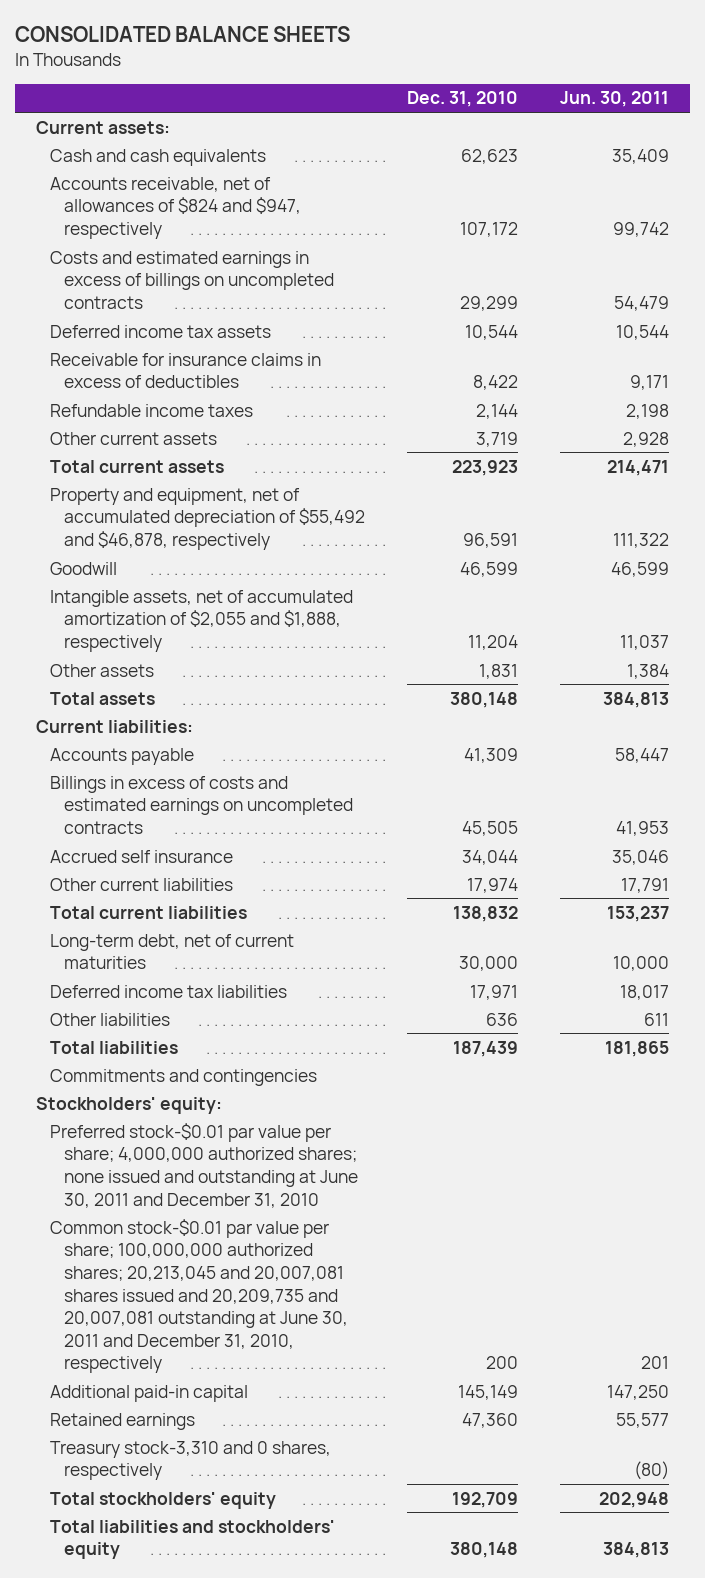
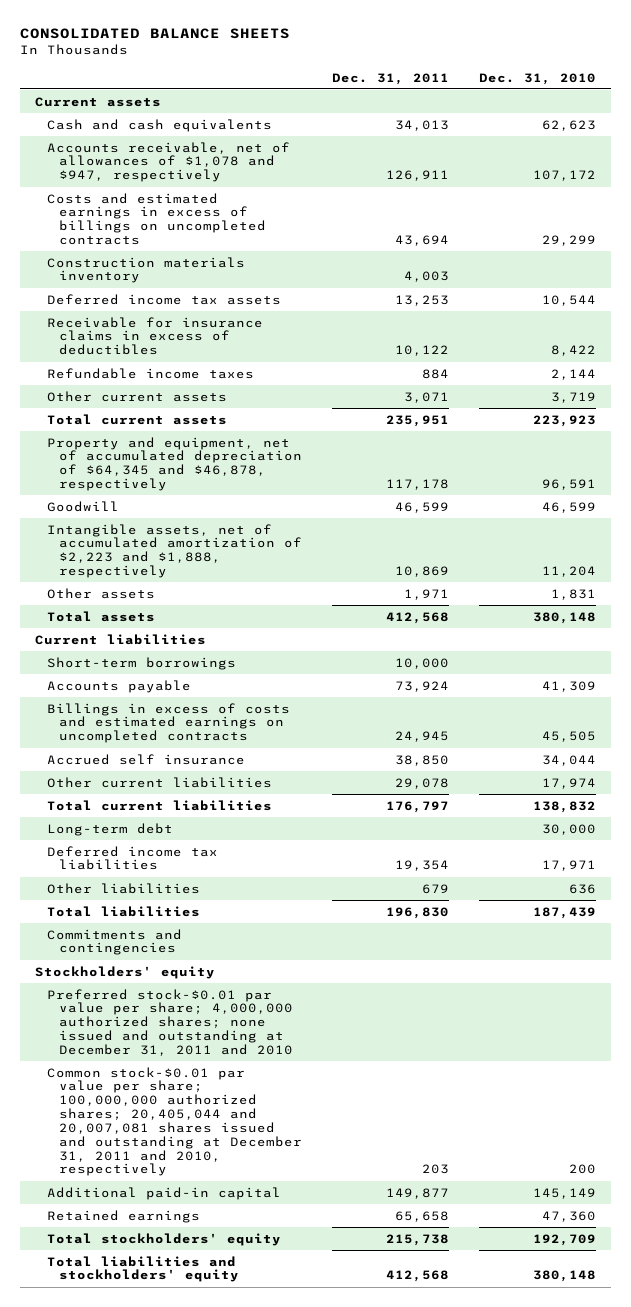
[559,91,669,108] Jun. 30, 2011 -> none
none -> [332,72,450,85] Dec. 31, 2011
[35,120,170,134] Current assets: -> [34,96,161,107] Current assets
[49,176,301,239] Accounts receivable, net of allowances of $824 and $947, respectively -> [47,141,291,183] Accounts receivable, net of allowances of $1,078 and $947, respectively
none -> [47,256,246,284] Construction materials inventory
[49,487,365,550] Property and equipment, net of accumulated depreciation of $55,492 and $46,878, respectively -> [47,436,303,492] Property and equipment, net of accumulated depreciation of $64,345 and $46,878, respectively
[49,589,353,652] Intangible assets, net of accumulated amortization of $2,055 and $1,888, respectively -> [47,523,303,579] Intangible assets, net of accumulated amortization of $2,223 and $1,888, respectively
[35,719,193,733] Current liabilities: -> [34,633,206,645] Current liabilities
none -> [47,656,237,670] Short-term borrowings
[49,933,294,970] Long-term debt, net of current maturities -> [47,822,174,836] Long-term debt
[35,1096,222,1114] Stockholders' equity: -> [34,965,215,979] Stockholders' equity
[49,1122,358,1208] Preferred stock-$0.01 par value per share; 4,000,000 authorized shares; none issued and outstanding at June 30, 2011 and December 31, 2010 -> [47,988,294,1056] Preferred stock-$0.01 par value per share; 4,000,000 authorized shares; none issued and outstanding at December 31, 2011 and 2010
[49,1218,348,1374] Common stock-$0.01 par value per share; 100,000,000 authorized shares; 20,213,045 and 20,007,081 shares issued and 20,209,735 and 20,007,081 outstanding at June 30, 2011 and December 31, 2010, respectively -> [47,1066,303,1177] Common stock-$0.01 par value per share; 100,000,000 authorized shares; 20,405,044 and 20,007,081 shares issued and outstanding at December 31, 2011 and 2010, respectively
[49,1440,331,1481] Treasury stock-3,310 and 0 shares, respectively -> none

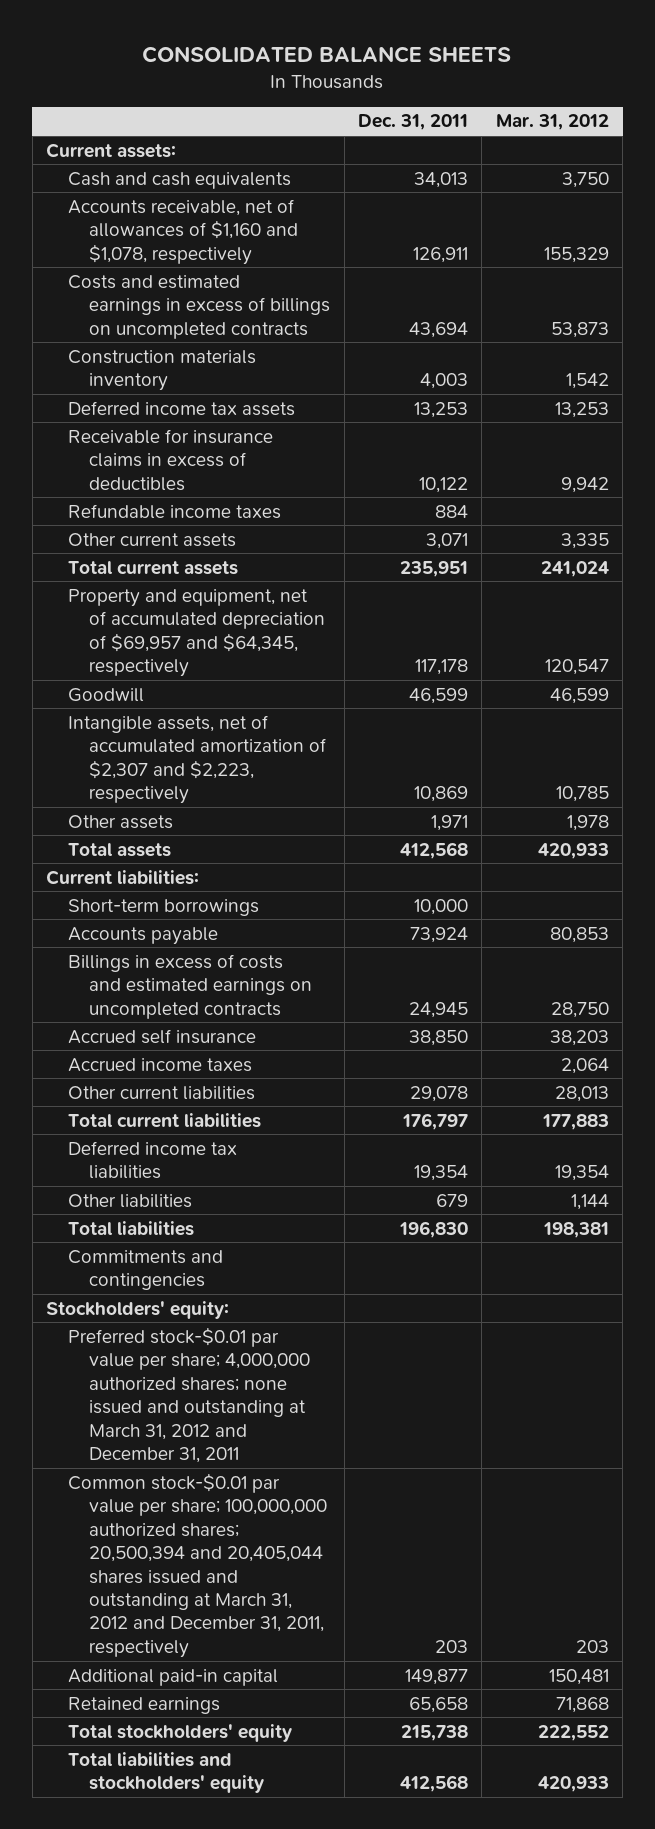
[479,72,597,85] Dec. 31, 2010 -> none
none -> [495,114,609,131] Mar. 31, 2012
[34,96,161,107] Current assets -> [45,142,176,158] Current assets:
[47,141,291,183] Accounts receivable, net of allowances of $1,078 and $947, respectively -> [67,198,299,265] Accounts receivable, net of allowances of $1,160 and $1,078, respectively
[47,436,303,492] Property and equipment, net of accumulated depreciation of $64,345 and $46,878, respectively -> [67,588,326,678] Property and equipment, net of accumulated depreciation of $69,957 and $64,345, respectively
[47,523,303,579] Intangible assets, net of accumulated amortization of $2,223 and $1,888, respectively -> [67,714,327,805] Intangible assets, net of accumulated amortization of $2,307 and $2,223, respectively
[34,633,206,645] Current liabilities -> [45,869,199,885] Current liabilities:
none -> [67,1057,252,1072] Accrued income taxes
[47,822,174,836] Long-term debt -> none
[34,965,215,979] Stockholders' equity -> [45,1300,229,1319] Stockholders' equity:
[47,988,294,1056] Preferred stock-$0.01 par value per share; 4,000,000 authorized shares; none issued and outstanding at December 31, 2011 and 2010 -> [67,1326,311,1463] Preferred stock-$0.01 par value per share; 4,000,000 authorized shares; none issued and outstanding at March 31, 2012 and December 31, 2011
[47,1066,303,1177] Common stock-$0.01 par value per share; 100,000,000 authorized shares; 20,405,044 and 20,007,081 shares issued and outstanding at December 31, 2011 and 2010, respectively -> [67,1472,328,1658] Common stock-$0.01 par value per share; 100,000,000 authorized shares; 20,500,394 and 20,405,044 shares issued and outstanding at March 31, 2012 and December 31, 2011, respectively

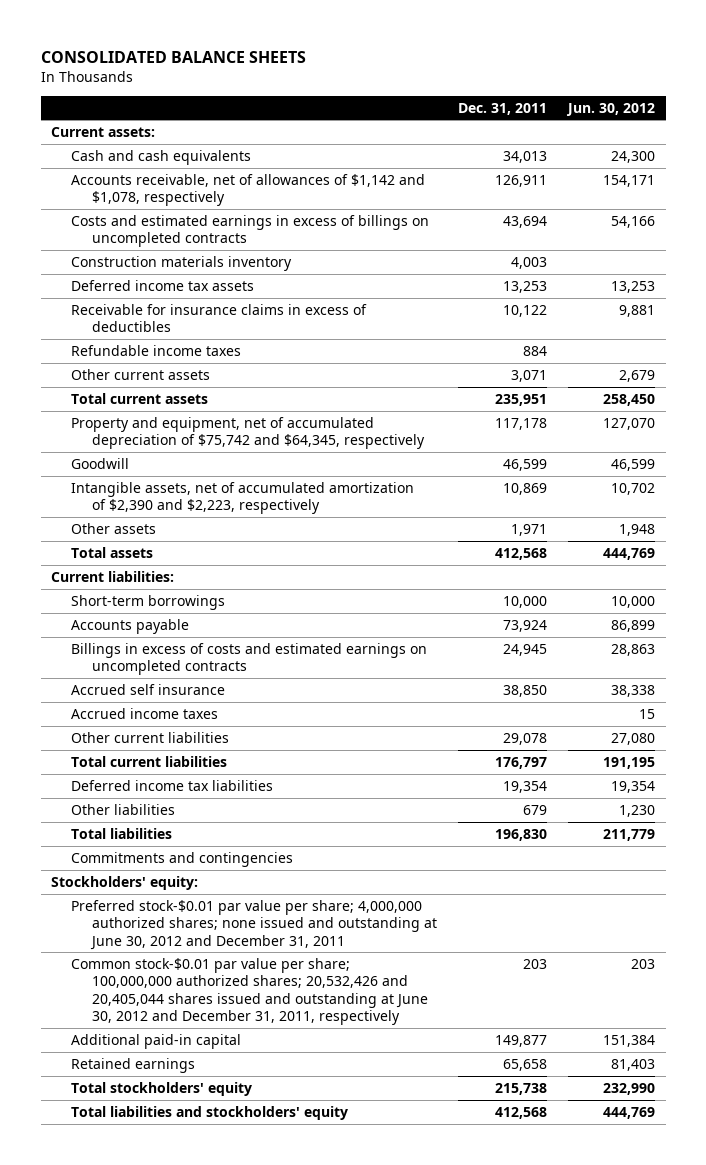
[495,114,609,131] Mar. 31, 2012 -> none
none -> [566,102,656,116] Jun. 30, 2012
[67,198,299,265] Accounts receivable, net of allowances of $1,160 and $1,078, respectively -> [71,173,426,207] Accounts receivable, net of allowances of $1,142 and $1,078, respectively
[67,588,326,678] Property and equipment, net of accumulated depreciation of $69,957 and $64,345, respectively -> [71,416,425,450] Property and equipment, net of accumulated depreciation of $75,742 and $64,345, respectively
[67,714,327,805] Intangible assets, net of accumulated amortization of $2,307 and $2,223, respectively -> [71,481,415,515] Intangible assets, net of accumulated amortization of $2,390 and $2,223, respectively
[67,1326,311,1463] Preferred stock-$0.01 par value per share; 4,000,000 authorized shares; none issued and outstanding at March 31, 2012 and December 31, 2011 -> [71,899,437,950] Preferred stock-$0.01 par value per share; 4,000,000 authorized shares; none issued and outstanding at June 30, 2012 and December 31, 2011
[67,1472,328,1658] Common stock-$0.01 par value per share; 100,000,000 authorized shares; 20,500,394 and 20,405,044 shares issued and outstanding at March 31, 2012 and December 31, 2011, respectively -> [71,957,428,1025] Common stock-$0.01 par value per share; 100,000,000 authorized shares; 20,532,426 and 20,405,044 shares issued and outstanding at June 30, 2012 and December 31, 2011, respectively

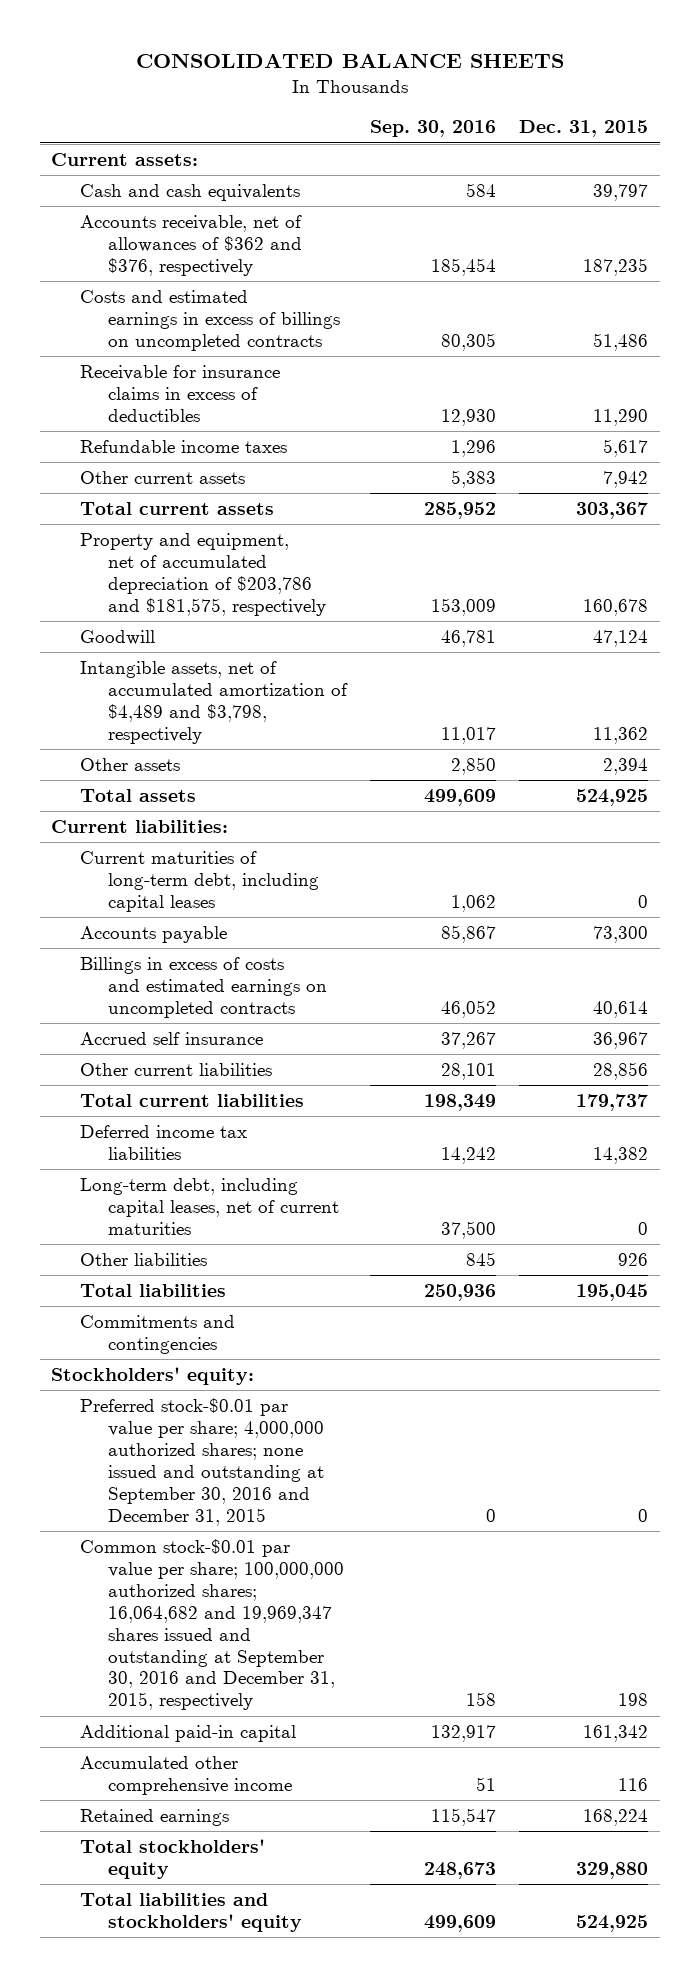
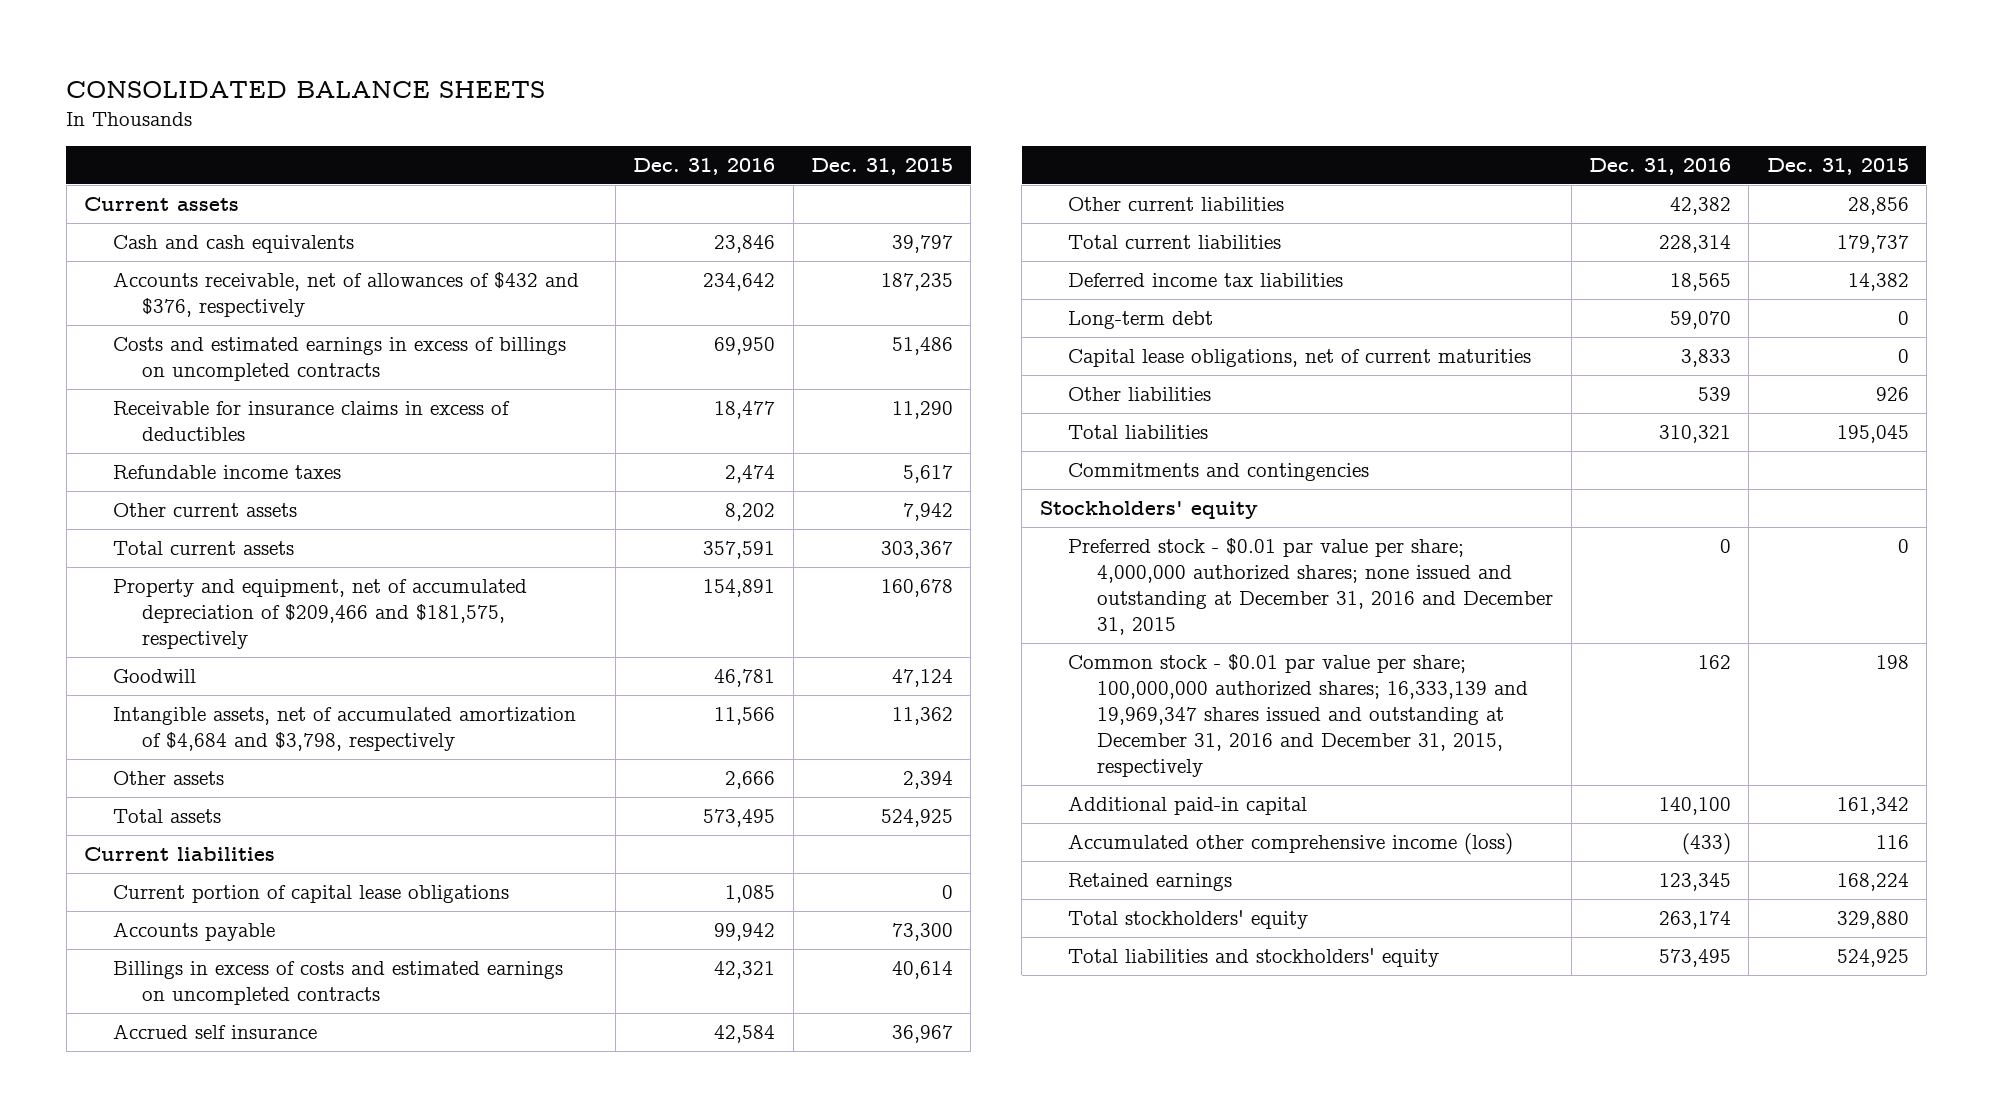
[369,120,496,138] Sep. 30, 2016 -> none
none -> [633,157,776,175] Dec. 31, 2016
[51,152,199,166] Current assets: -> [84,197,240,212] Current assets
[79,214,302,276] Accounts receivable, net of allowances of $362 and $376, respectively -> [113,272,580,317] Accounts receivable, net of allowances of $432 and $376, respectively
[79,532,326,616] Property and equipment, net of accumulated depreciation of $203,786 and $181,575, respectively -> [113,579,528,649] Property and equipment, net of accumulated depreciation of $209,466 and $181,575, respectively
[79,660,348,744] Intangible assets, net of accumulated amortization of $4,489 and $3,798, respectively -> [113,707,577,751] Intangible assets, net of accumulated amortization of $4,684 and $3,798, respectively
[79,850,319,912] Current maturities of long-term debt, including capital leases -> none
[51,819,229,833] Current liabilities: -> [84,847,276,862] Current liabilities
none -> [113,885,510,904] Current portion of capital lease obligations
[79,1177,339,1235] Long-term debt, including capital leases, net of current maturities -> none
none -> [1068,311,1214,330] Long-term debt
none -> [1068,349,1532,368] Capital lease obligations, net of current maturities
[51,1366,255,1385] Stockholders' equity: -> [1039,501,1258,520] Stockholders' equity
[79,1397,324,1526] Preferred stock-$0.01 par value per share; 4,000,000 authorized shares; none issued and outstanding at September 30, 2016 and December 31, 2015 -> [1068,538,1554,635] Preferred stock - $0.01 par value per share; 4,000,000 authorized shares; none issued and outstanding at December 31, 2016 and December 31, 2015
[79,1538,344,1711] Common stock-$0.01 par value per share; 100,000,000 authorized shares; 16,064,682 and 19,969,347 shares issued and outstanding at September 30, 2016 and December 31, 2015, respectively -> [1068,654,1529,777] Common stock - $0.01 par value per share; 100,000,000 authorized shares; 16,333,139 and 19,969,347 shares issued and outstanding at December 31, 2016 and December 31, 2015, respectively
[79,1755,292,1795] Accumulated other comprehensive income -> [1068,833,1514,856] Accumulated other comprehensive income (loss)

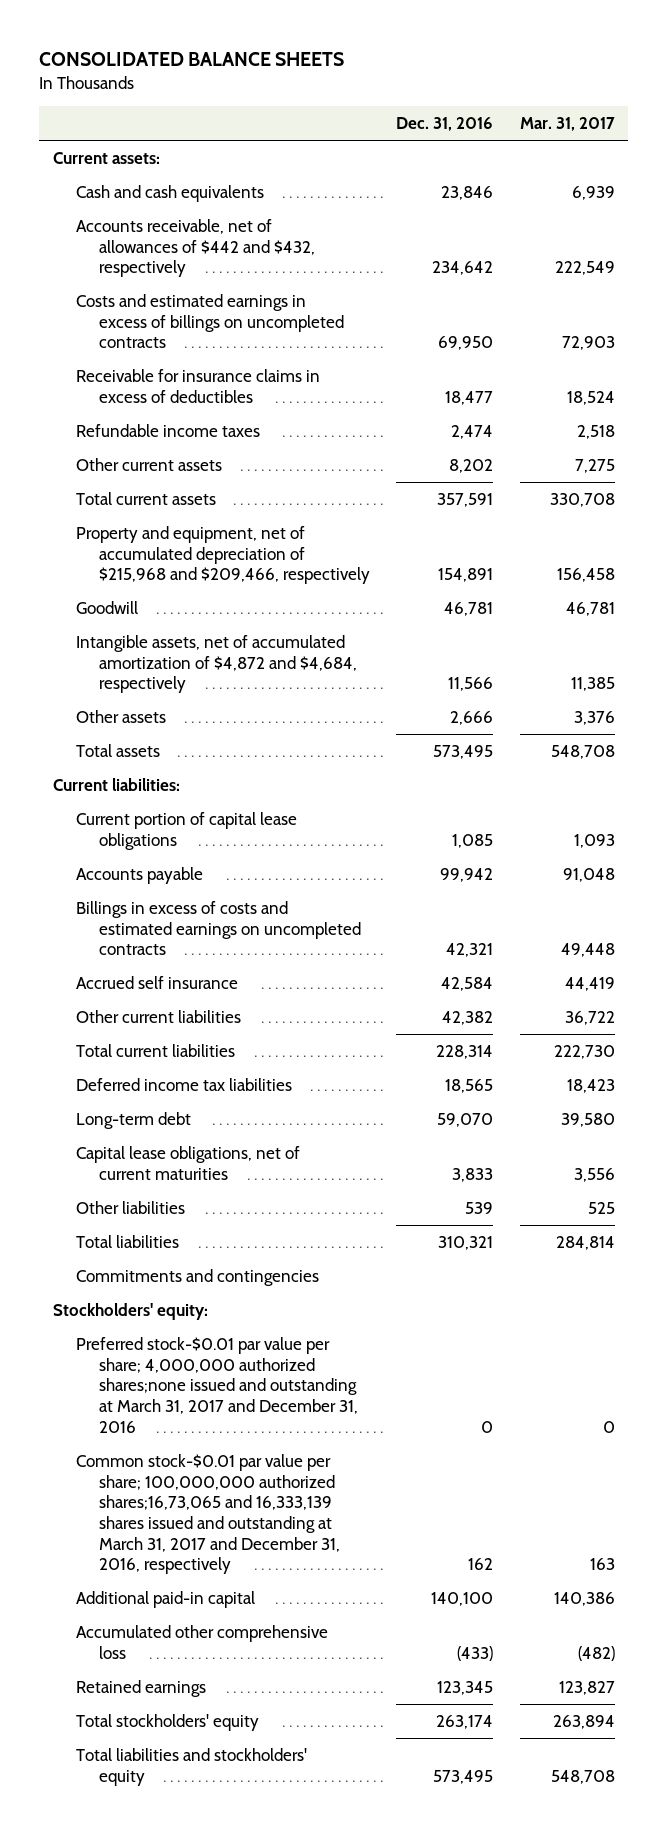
[811,157,954,175] Dec. 31, 2015 -> none
none -> [519,117,615,132] Mar. 31, 2017
[84,197,240,212] Current assets -> [52,152,160,165] Current assets:
[113,272,580,317] Accounts receivable, net of allowances of $432 and $376, respectively -> [75,219,316,278] Accounts receivable, net of allowances of $442 and $432, respectively
[113,579,528,649] Property and equipment, net of accumulated depreciation of $209,466 and $181,575, respectively -> [75,526,371,585] Property and equipment, net of accumulated depreciation of $215,968 and $209,466, respectively
[113,707,577,751] Intangible assets, net of accumulated amortization of $4,684 and $3,798, respectively -> [75,635,358,694] Intangible assets, net of accumulated amortization of $4,872 and $4,684, respectively
[84,847,276,862] Current liabilities -> [52,778,180,792] Current liabilities:
[1039,501,1258,520] Stockholders' equity -> [52,1303,208,1321] Stockholders' equity:
[1068,538,1554,635] Preferred stock - $0.01 par value per share; 4,000,000 authorized shares; none issued and outstanding at December 31, 2016 and December 31, 2015 -> [75,1337,359,1433] Preferred stock-$0.01 par value per share; 4,000,000 authorized shares;none issued and outstanding at March 31, 2017 and December 31, 2016
[1068,654,1529,777] Common stock - $0.01 par value per share; 100,000,000 authorized shares; 16,333,139 and 19,969,347 shares issued and outstanding at December 31, 2016 and December 31, 2015, respectively -> [75,1454,341,1575] Common stock-$0.01 par value per share; 100,000,000 authorized shares;16,73,065 and 16,333,139 shares issued and outstanding at March 31, 2017 and December 31, 2016, respectively
[1068,833,1514,856] Accumulated other comprehensive income (loss) -> [75,1625,328,1659] Accumulated other comprehensive loss

